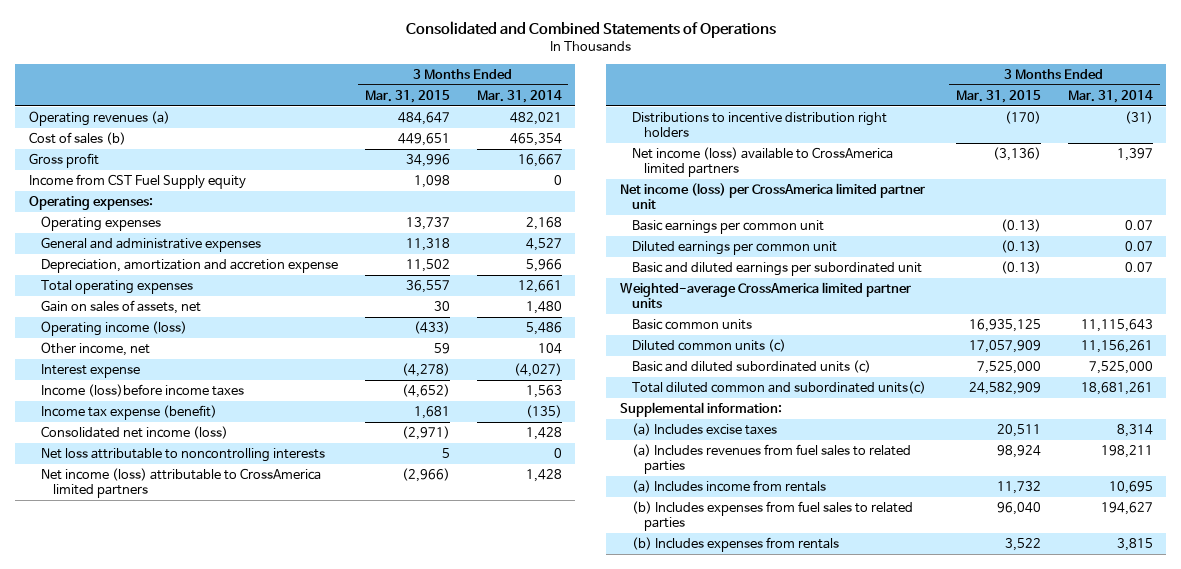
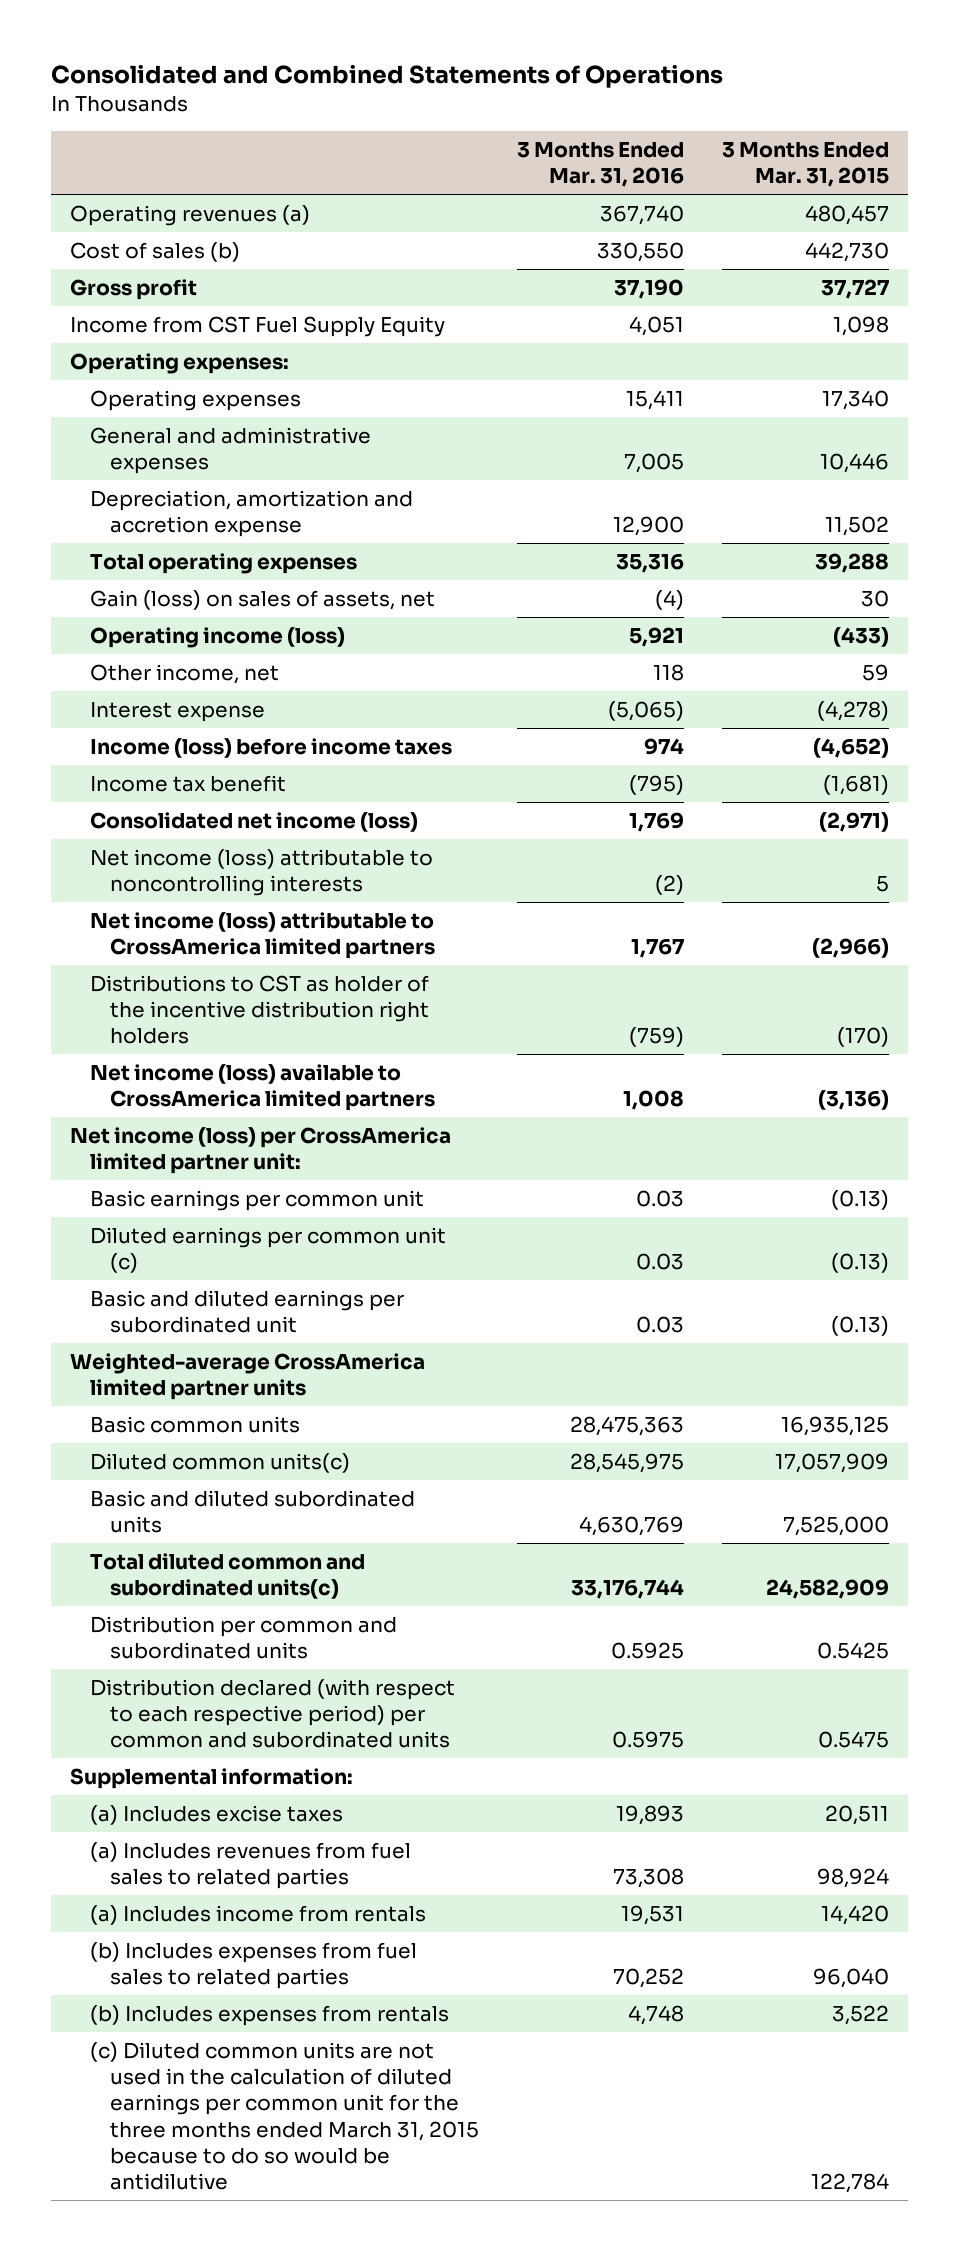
[476,89,562,103] Mar. 31, 2014 -> none
none -> [517,142,685,188] 3 Months Ended Mar. 31, 2016
[397,112,450,126] 484,647 -> [805,204,890,225] 480,457
[397,133,450,147] 449,651 -> [805,241,890,262] 442,730
[405,154,450,168] 34,996 -> [821,278,890,299] 37,727
[28,174,246,190] Income from CST Fuel Supply equity -> [70,315,446,337] Income from CST Fuel Supply Equity
[405,217,450,231] 13,737 -> [822,389,890,410] 17,340
[405,238,450,252] 11,318 -> [820,453,890,474] 10,446
[405,280,450,294] 36,557 -> [815,552,890,573] 39,288
[40,300,201,315] Gain on sales of assets, net -> [90,589,436,610] Gain (loss) on sales of assets, net
[40,384,244,398] Income (loss)before income taxes -> [90,737,453,758] Income (loss) before income taxes
[40,405,217,421] Income tax expense (benefit) -> [90,774,287,792] Income tax benefit
[413,406,450,420] 1,681 -> [823,774,890,795] (1,681)
[40,448,325,463] Net loss attributable to noncontrolling interests -> [90,848,434,897] Net income (loss) attributable to noncontrolling interests
[631,112,887,138] Distributions to incentive distribution right holders -> [90,974,430,1045] Distributions to CST as holder of the incentive distribution right holders
[619,183,925,210] Net income (loss) per CrossAmerica limited partner unit -> [70,1126,452,1175] Net income (loss) per CrossAmerica limited partner unit:
[631,241,837,256] Diluted earnings per common unit -> [90,1226,447,1274] Diluted earnings per common unit (c)
[631,339,786,353] Diluted common units (c) -> [90,1452,351,1473] Diluted common units(c)
[631,360,871,374] Basic and diluted subordinated units (c) -> [90,1489,416,1534] Basic and diluted subordinated units
none -> [90,1615,398,1660] Distribution per common and subordinated units
none -> [90,1678,456,1749] Distribution declared (with respect to each respective period) per common and subordinated units
[996,481,1041,495] 11,732 -> [821,1904,890,1925] 14,420
none -> [90,2041,480,2190] (c) Diluted common units are not used in the calculation of diluted earnings per common unit for the three months ended March 31, 2015 because to do so would be antidilutive

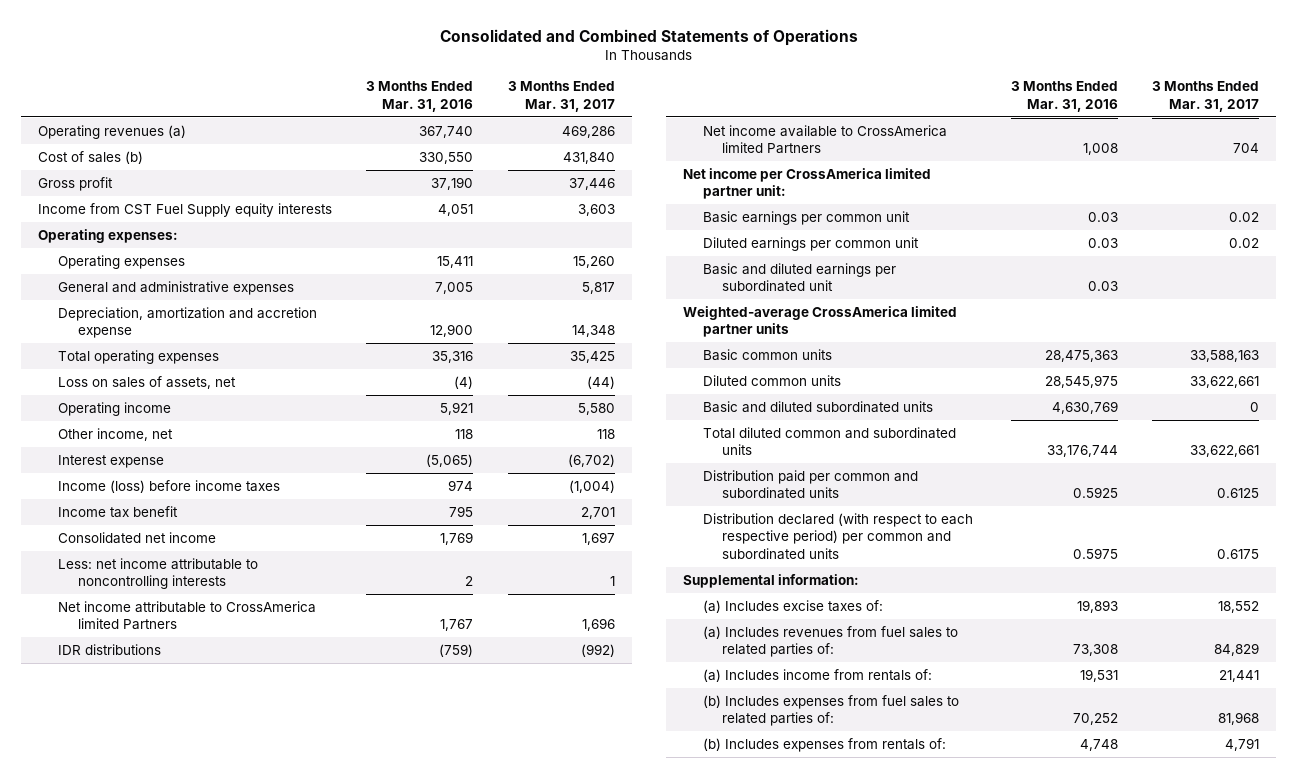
[722,142,890,188] 3 Months Ended Mar. 31, 2015 -> none
none -> [507,81,615,112] 3 Months Ended Mar. 31, 2017
[70,315,446,337] Income from CST Fuel Supply Equity -> [37,202,332,217] Income from CST Fuel Supply equity interests
[90,589,436,610] Gain (loss) on sales of assets, net -> [57,375,236,389] Loss on sales of assets, net
[90,626,346,648] Operating income (loss) -> [57,401,171,416] Operating income
[629,774,685,795] (795) -> [449,505,474,517] 795
[90,811,419,832] Consolidated net income (loss) -> [57,531,216,544] Consolidated net income
[90,848,434,897] Net income (loss) attributable to noncontrolling interests -> [57,557,258,590] Less: net income attributable to noncontrolling interests
[655,875,685,896] (2) -> [465,576,474,587] 2
[90,911,436,960] Net income (loss) attributable to CrossAmerica limited partners -> [57,600,316,631] Net income attributable to CrossAmerica limited Partners
[90,974,430,1045] Distributions to CST as holder of the incentive distribution right holders -> [57,643,161,655] IDR distributions
[90,1063,436,1112] Net income (loss) available to CrossAmerica limited partners -> [702,124,947,155] Net income available to CrossAmerica limited Partners
[70,1126,452,1175] Net income (loss) per CrossAmerica limited partner unit: -> [682,167,931,200] Net income per CrossAmerica limited partner unit:
[90,1226,447,1274] Diluted earnings per common unit (c) -> [702,236,919,251] Diluted earnings per common unit
[90,1452,351,1473] Diluted common units(c) -> [702,374,841,386] Diluted common units
[90,1552,366,1600] Total diluted common and subordinated units(c) -> [702,426,956,456] Total diluted common and subordinated units
[90,1615,398,1660] Distribution per common and subordinated units -> [702,469,918,500] Distribution paid per common and subordinated units
[90,2041,480,2190] (c) Diluted common units are not used in the calculation of diluted earnings per common unit for the three months ended March 31, 2015 because to do so would be antidilutive -> none
[90,1804,344,1825] (a) Includes excise taxes -> [702,599,883,613] (a) Includes excise taxes of:
[90,1841,412,1890] (a) Includes revenues from fuel sales to related parties -> [702,625,958,658] (a) Includes revenues from fuel sales to related parties of:
[90,1904,427,1925] (a) Includes income from rentals -> [702,668,932,682] (a) Includes income from rentals of:
[90,1941,418,1990] (b) Includes expenses from fuel sales to related parties -> [702,694,959,727] (b) Includes expenses from fuel sales to related parties of:
[90,2004,450,2026] (b) Includes expenses from rentals -> [702,737,946,752] (b) Includes expenses from rentals of:

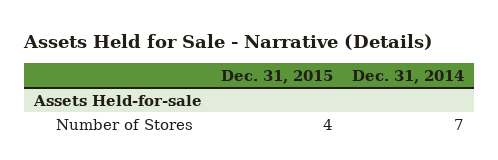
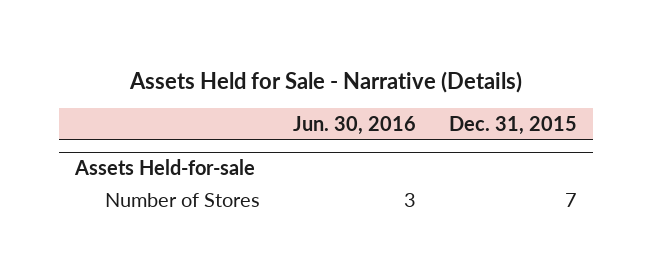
[352,69,465,84] Dec. 31, 2014 -> none
none -> [292,115,416,135] Jun. 30, 2016
[322,118,333,130] 4 -> [564,192,577,207] 7

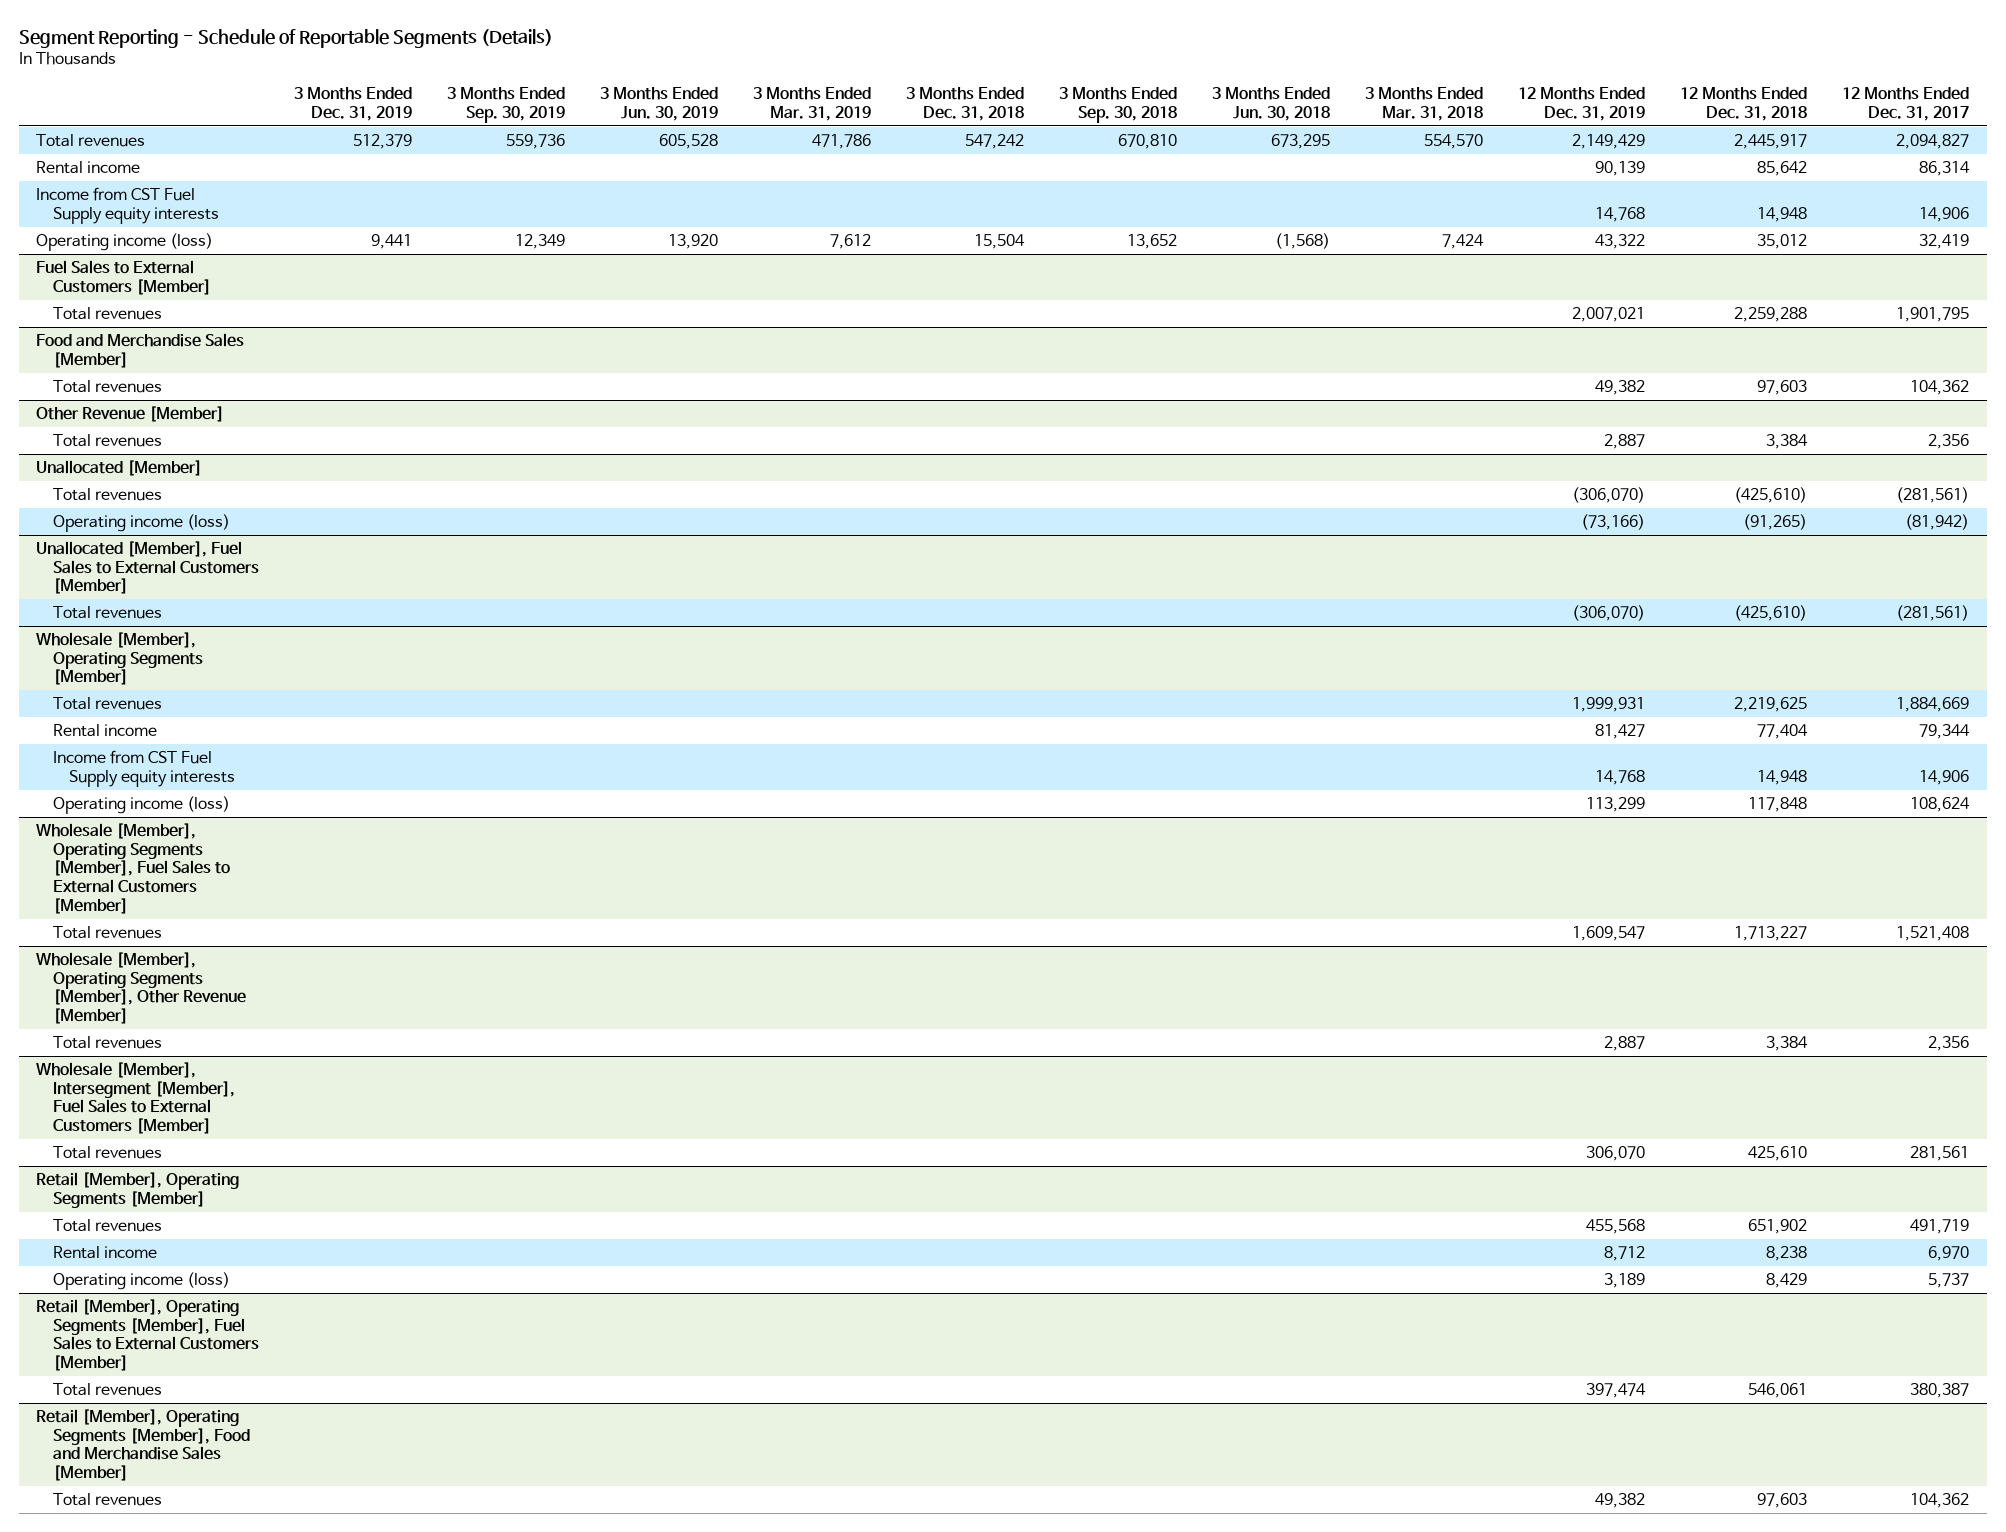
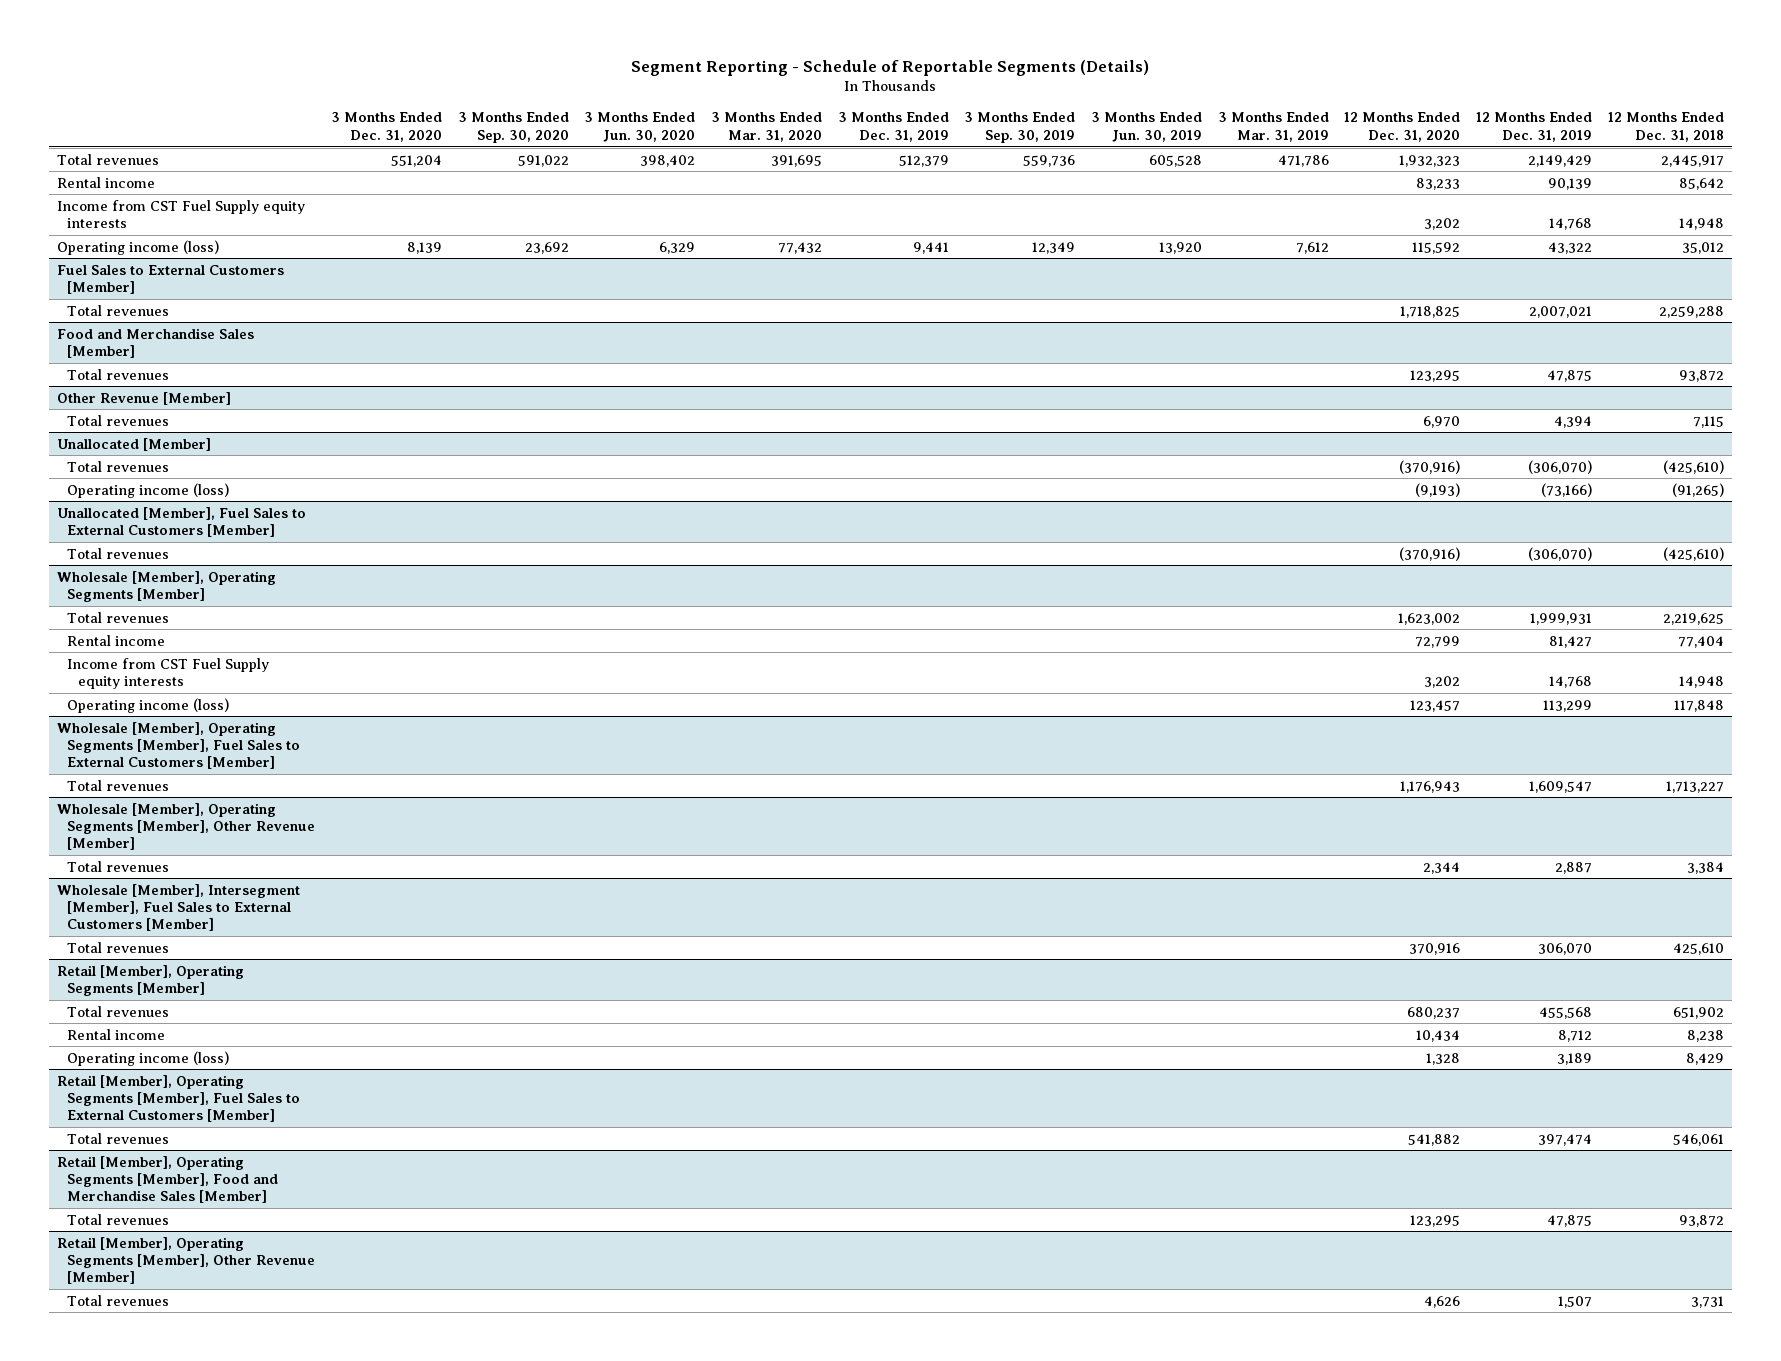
[906,87,1025,121] 3 Months Ended Dec. 31, 2018 -> none
[1059,87,1178,123] 3 Months Ended Sep. 30, 2018 -> none
[1212,87,1331,121] 3 Months Ended Jun. 30, 2018 -> none
[1365,87,1484,121] 3 Months Ended Mar. 31, 2018 -> none
[1842,87,1970,121] 12 Months Ended Dec. 31, 2017 -> none
none -> [331,112,443,142] 3 Months Ended Dec. 31, 2020
none -> [457,112,569,143] 3 Months Ended Sep. 30, 2020
none -> [584,112,696,142] 3 Months Ended Jun. 30, 2020
none -> [711,112,823,142] 3 Months Ended Mar. 31, 2020
none -> [1344,112,1461,142] 12 Months Ended Dec. 31, 2020
[1595,380,1646,396] 49,382 -> [1547,369,1593,382] 47,875
[1757,380,1808,396] 97,603 -> [1678,369,1724,382] 93,872
[1604,434,1646,450] 2,887 -> [1554,415,1593,428] 4,394
[1766,434,1809,450] 3,384 -> [1692,415,1724,428] 7,115
[1595,1493,1646,1509] 49,382 -> [1547,1214,1593,1227] 47,875
[1757,1493,1808,1509] 97,603 -> [1678,1214,1724,1227] 93,872
none -> [56,1236,316,1285] Retail [Member], Operating Segments [Member], Other Revenue [Member]
none -> [67,1294,170,1306] Total revenues

